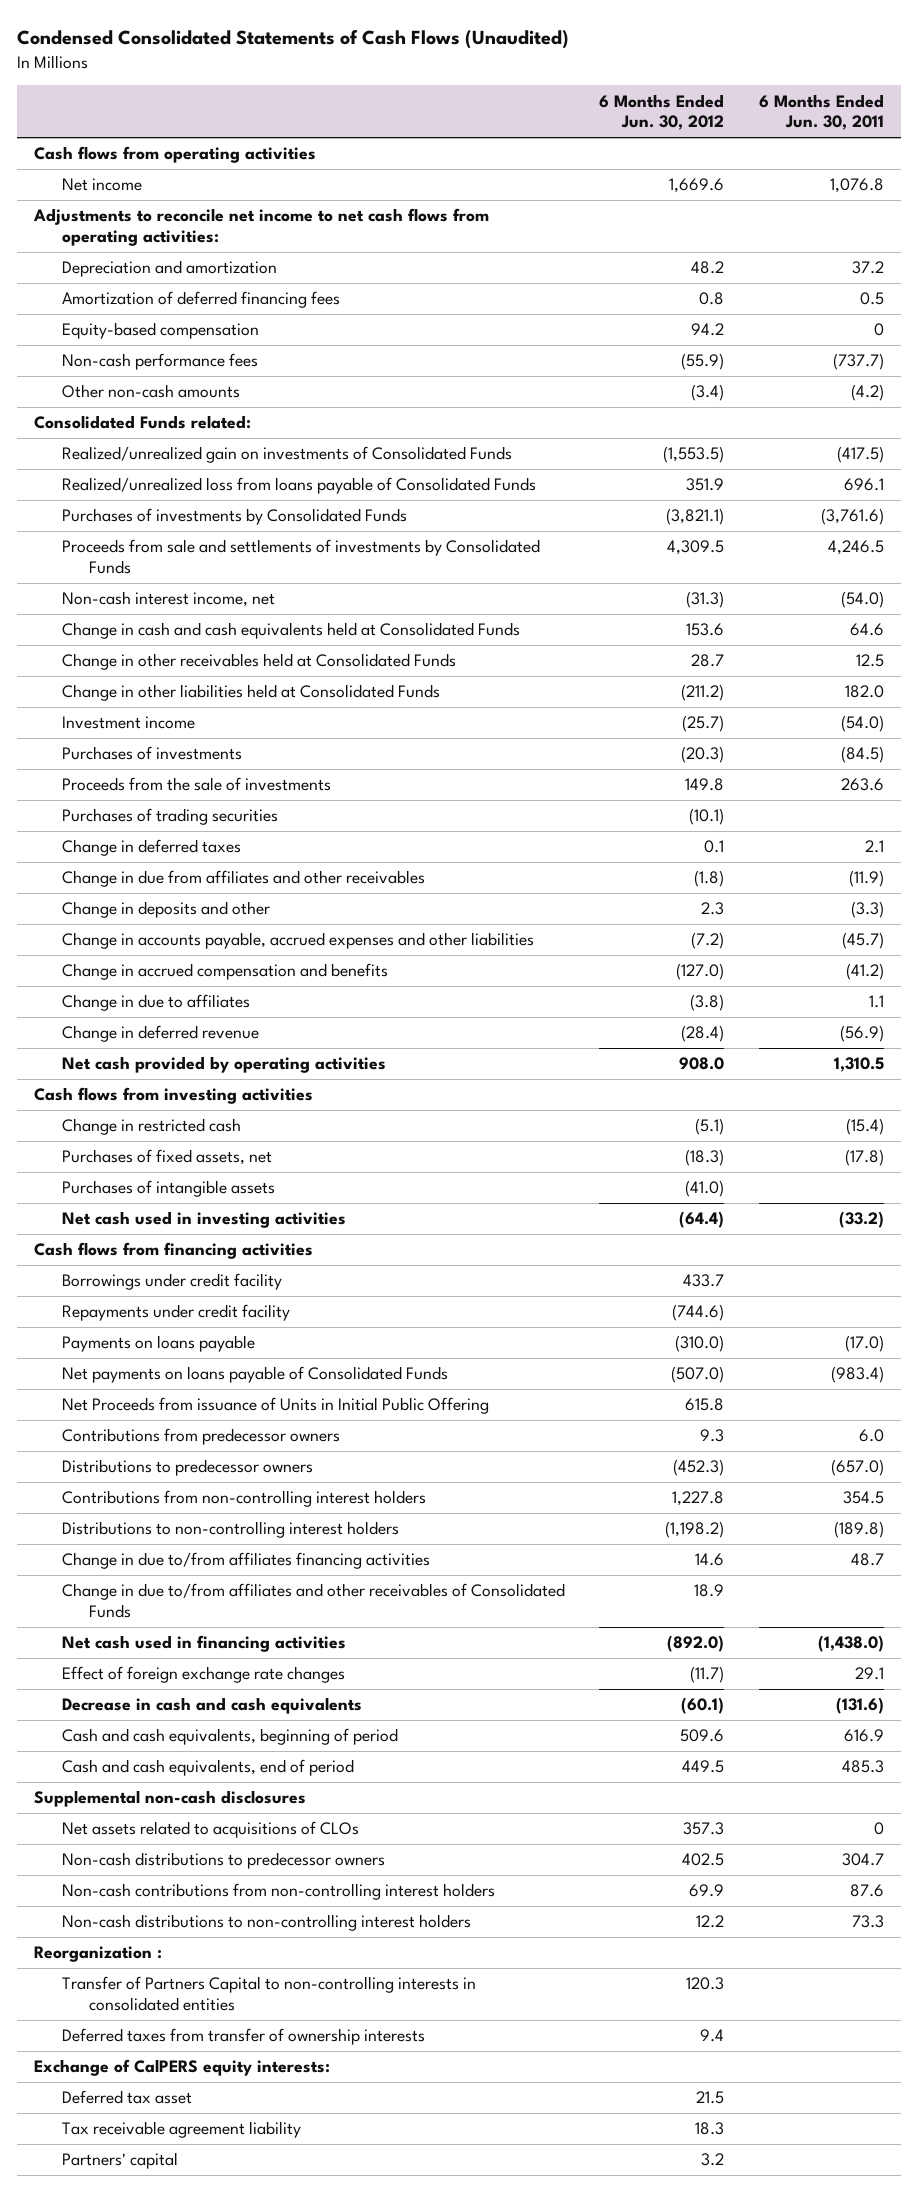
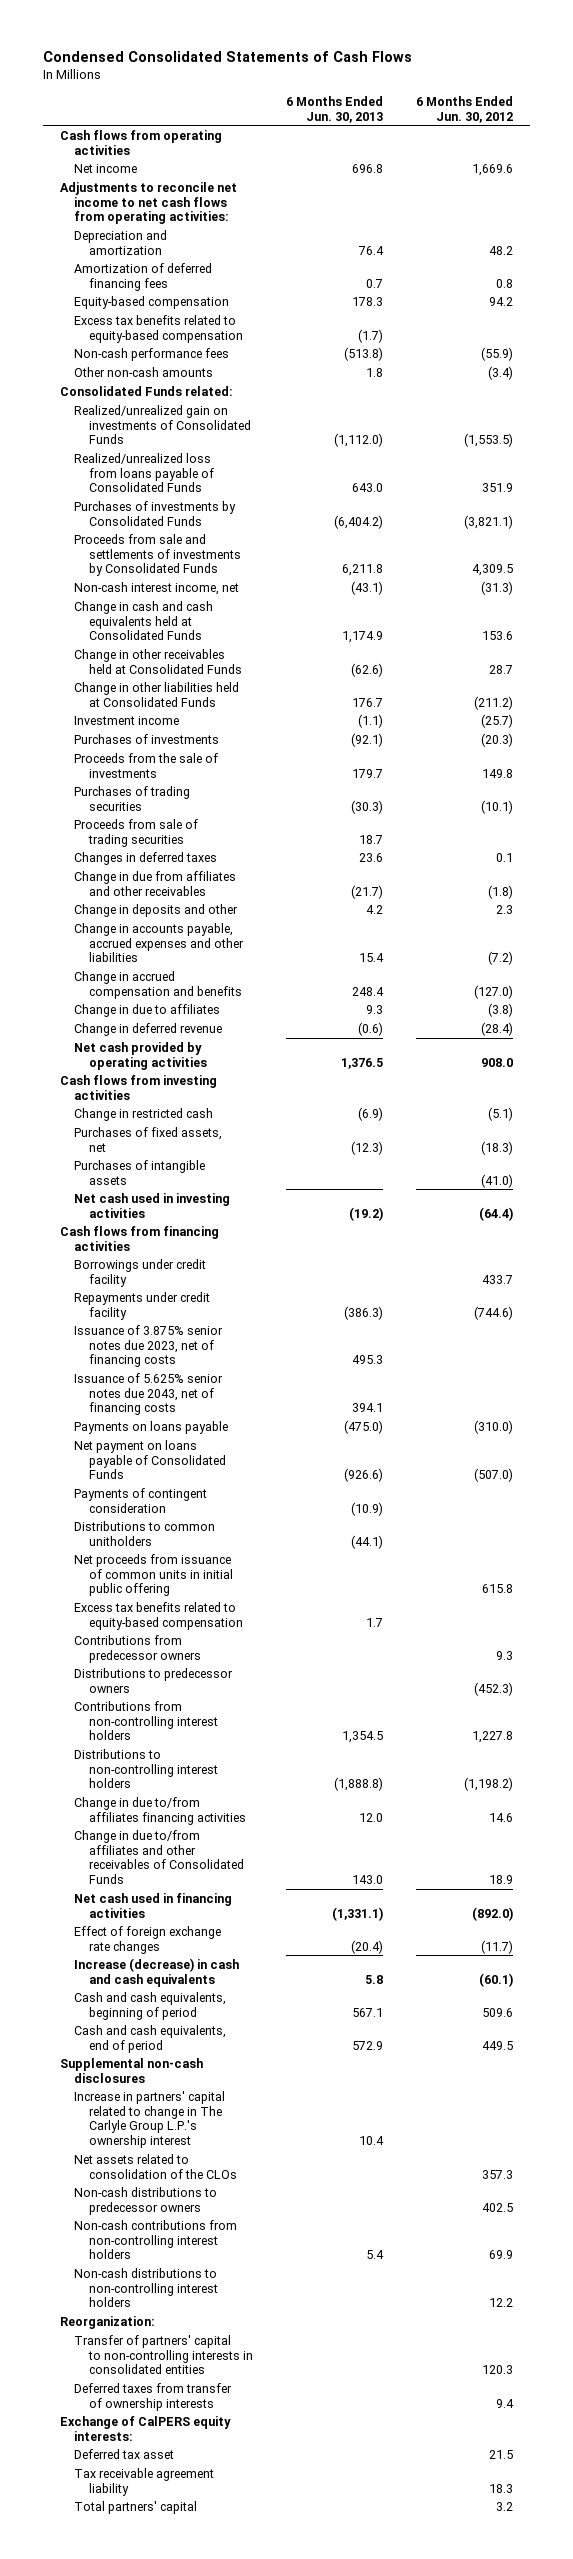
[16,29,569,49] Condensed Consolidated Statements of Cash Flows (Unaudited) -> [42,51,412,63] Condensed Consolidated Statements of Cash Flows
[758,93,884,131] 6 Months Ended Jun. 30, 2011 -> none
none -> [286,95,384,123] 6 Months Ended Jun. 30, 2013
none -> [74,314,243,343] Excess tax benefits related to equity-based compensation
none -> [74,818,199,847] Proceeds from sale of trading securities
[61,839,241,857] Change in deferred taxes -> [74,851,218,865] Changes in deferred taxes
none -> [74,1324,224,1368] Issuance of 3.875% senior notes due 2023, net of financing costs
none -> [74,1372,224,1416] Issuance of 5.625% senior notes due 2043, net of financing costs
[61,1366,448,1384] Net payments on loans payable of Consolidated Funds -> [74,1439,226,1480] Net payment on loans payable of Consolidated Funds
none -> [74,1487,208,1513] Payments of contingent consideration
none -> [74,1520,216,1546] Distributions to common unitholders
[61,1397,489,1415] Net Proceeds from issuance of Units in Initial Public Offering -> [74,1553,233,1597] Net proceeds from issuance of common units in initial public offering
none -> [74,1601,243,1630] Excess tax benefits related to equity-based compensation
[61,1697,362,1715] Decrease in cash and cash equivalents -> [74,1957,240,1987] Increase (decrease) in cash and cash equivalents
none -> [74,2090,226,2149] Increase in partners' capital related to change in The Carlyle Group L.P.'s ownership interest
[61,1821,359,1839] Net assets related to acquisitions of CLOs -> [74,2153,237,2179] Net assets related to consolidation of the CLOs
[34,1946,163,1963] Reorganization : -> [59,2315,155,2329] Reorganization:
[61,1976,476,2012] Transfer of Partners Capital to non-controlling interests in consolidated entities -> [74,2334,253,2375] Transfer of partners' capital to non-controlling interests in consolidated entities
[61,2152,178,2170] Partners' capital -> [74,2500,198,2514] Total partners' capital

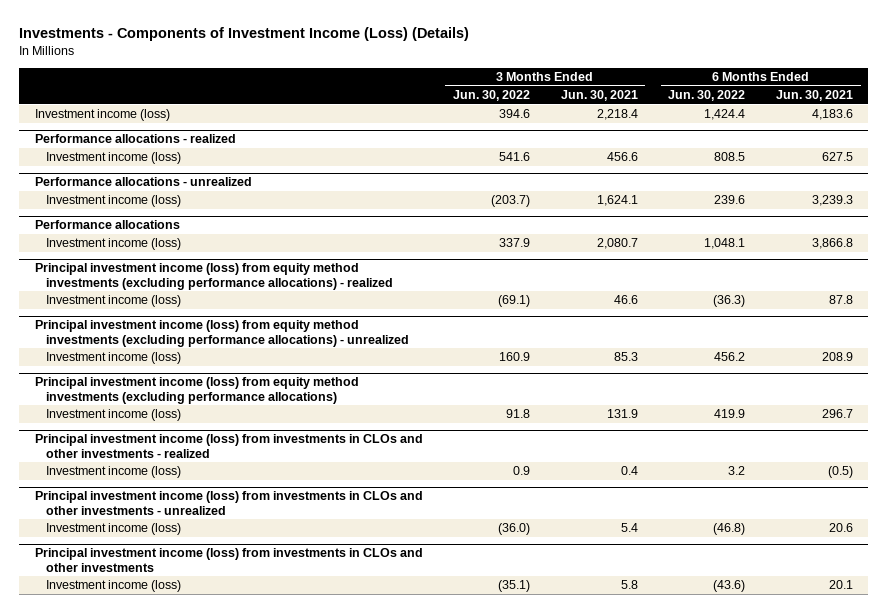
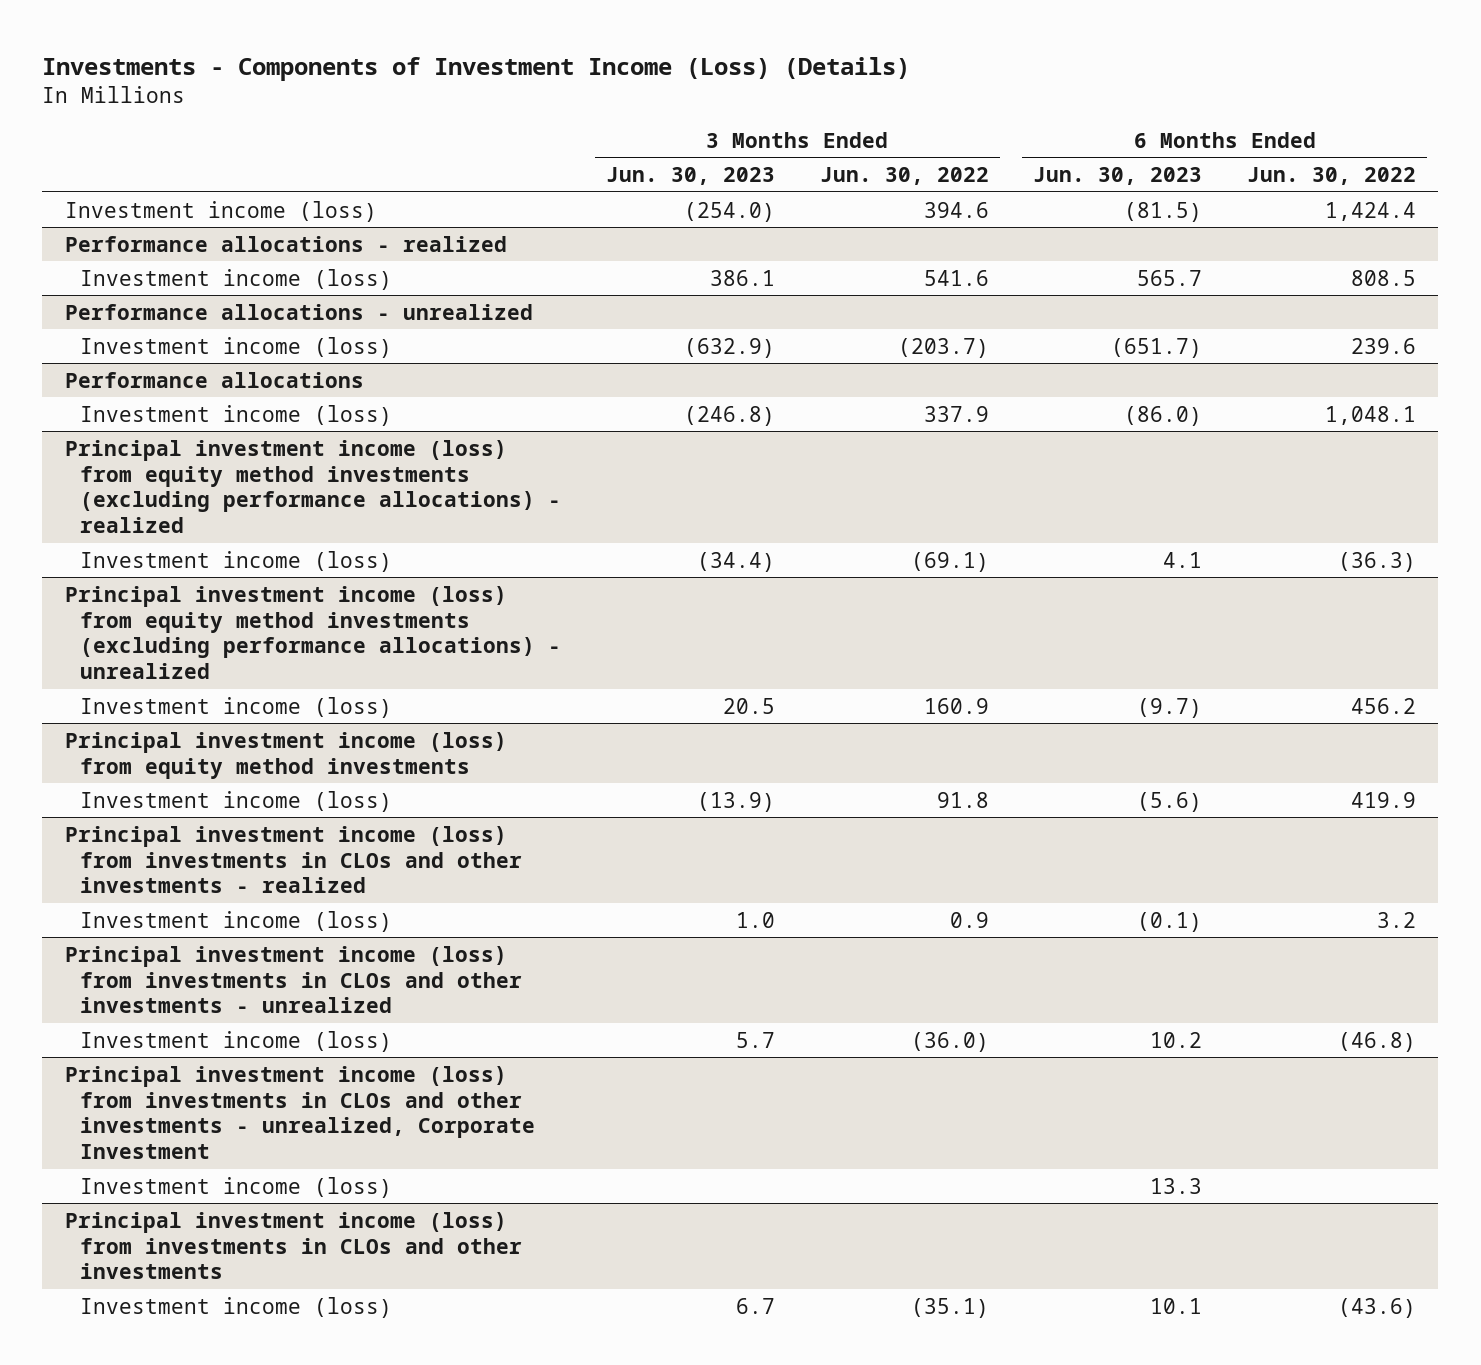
[560,89,638,101] Jun. 30, 2021 -> none
[776,89,854,101] Jun. 30, 2021 -> none
none -> [605,167,775,186] Jun. 30, 2023
none -> [1033,167,1203,186] Jun. 30, 2023
[34,377,359,404] Principal investment income (loss) from equity method investments (excluding performance allocations) -> [64,731,507,779] Principal investment income (loss) from equity method investments
none -> [64,1065,536,1160] Principal investment income (loss) from investments in CLOs and other investments - unrealized, Corporate Investment
none -> [80,1176,393,1198] Investment income (loss)

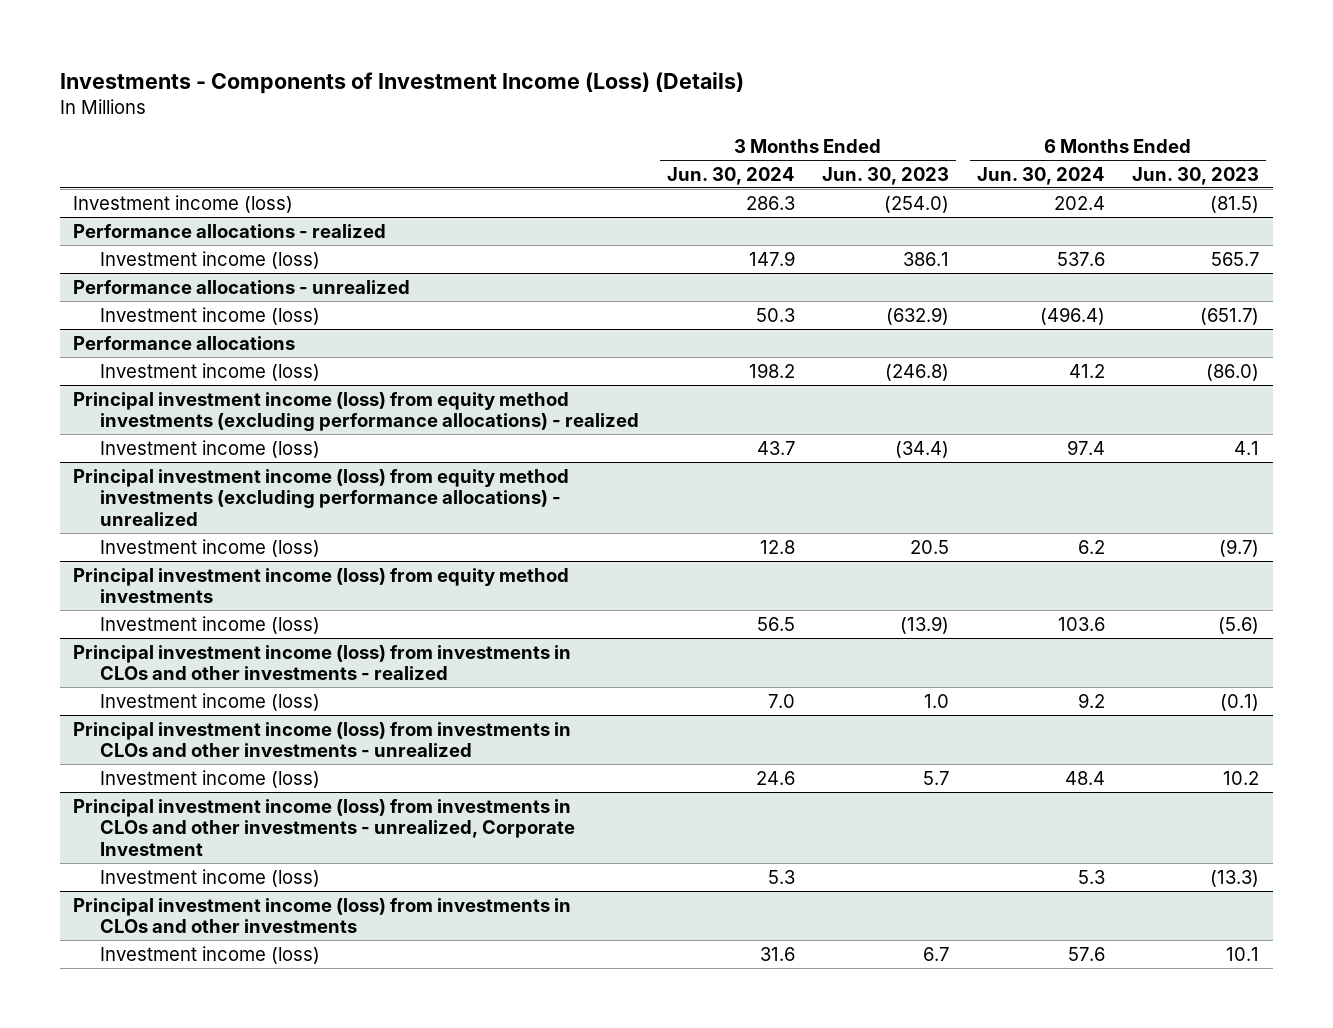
[819,167,989,186] Jun. 30, 2022 -> none
[1246,167,1416,186] Jun. 30, 2022 -> none
none -> [666,166,795,185] Jun. 30, 2024
none -> [976,166,1105,185] Jun. 30, 2024
[1150,1177,1203,1194] 13.3 -> [1210,869,1260,887] (13.3)

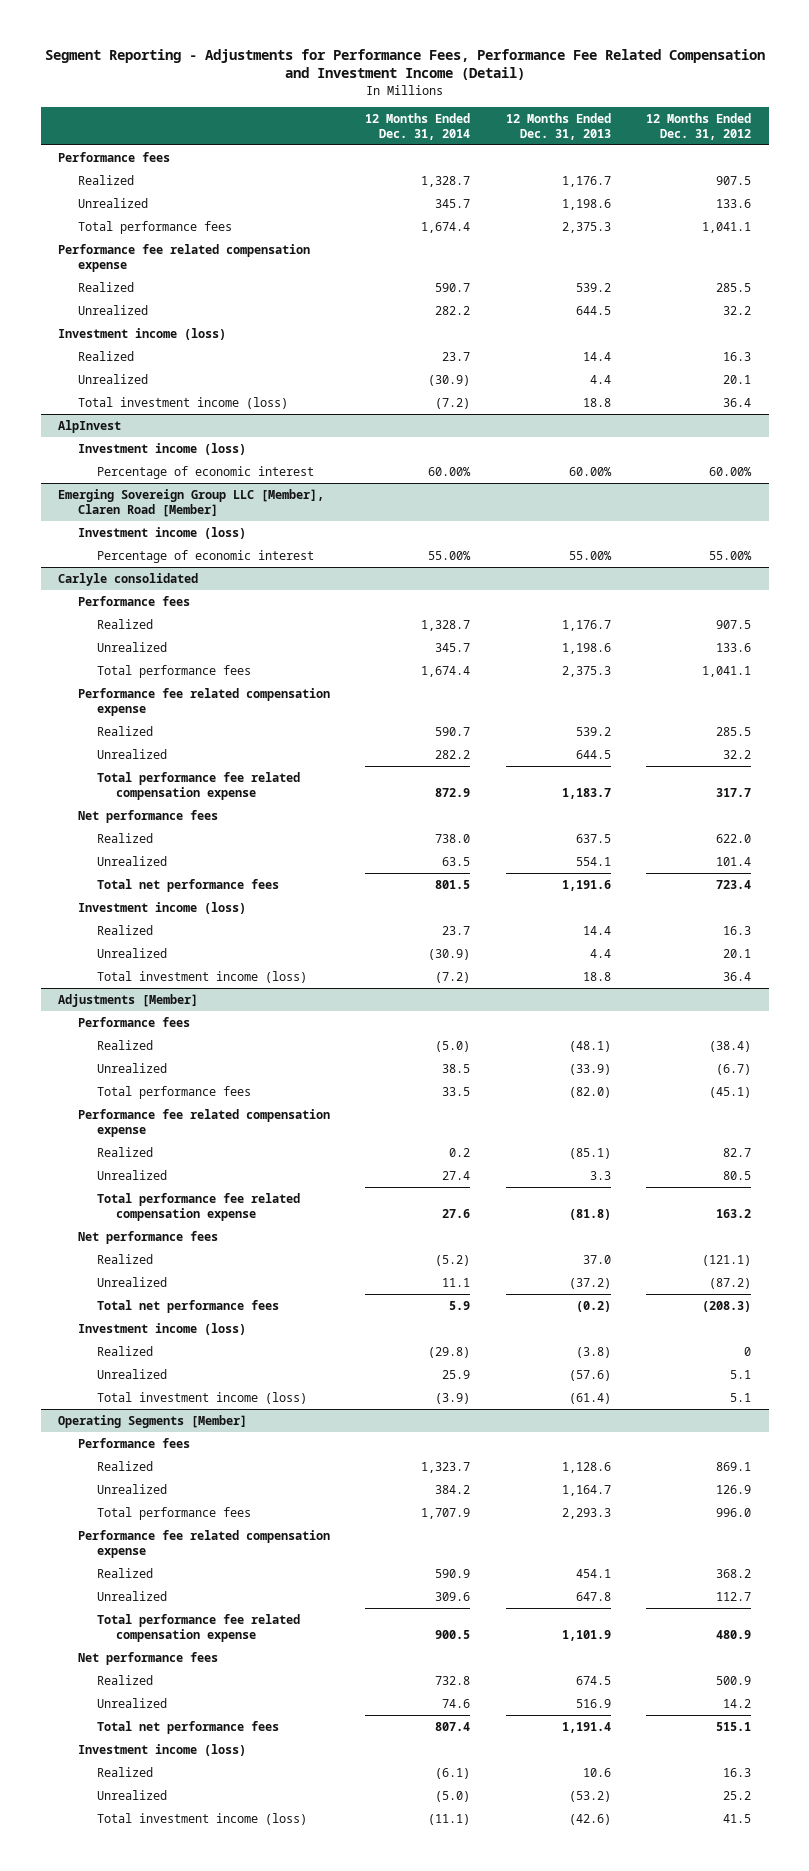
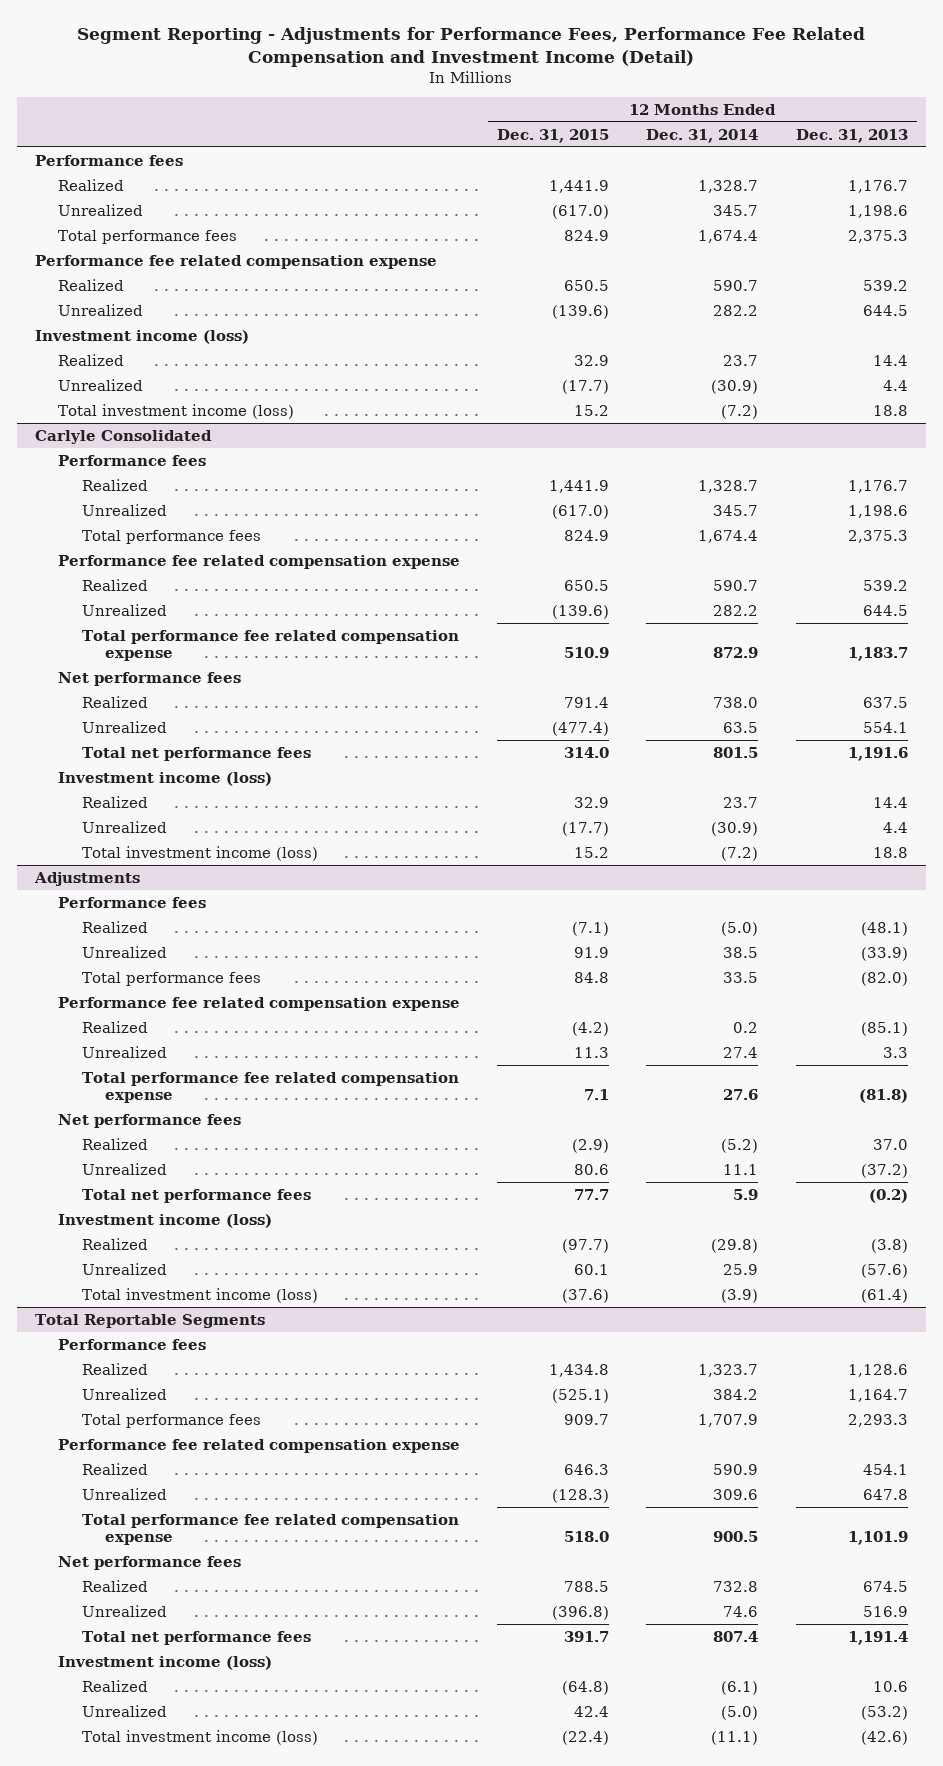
[645,113,751,140] 12 Months Ended Dec. 31, 2012 -> none
none -> [497,128,610,143] Dec. 31, 2015
[58,419,122,433] AlpInvest -> none
[77,442,246,455] Investment income (loss) -> none
[97,465,315,479] Percentage of economic interest -> none
[58,488,325,517] Emerging Sovereign Group LLC [Member], Claren Road [Member] -> none
[77,526,246,539] Investment income (loss) -> none
[97,549,315,563] Percentage of economic interest -> none
[58,572,199,586] Carlyle consolidated -> [35,429,213,444] Carlyle Consolidated
[58,993,199,1007] Adjustments [Member] -> [34,871,141,886] Adjustments
[58,1414,248,1428] Operating Segments [Member] -> [35,1313,266,1328] Total Reportable Segments

